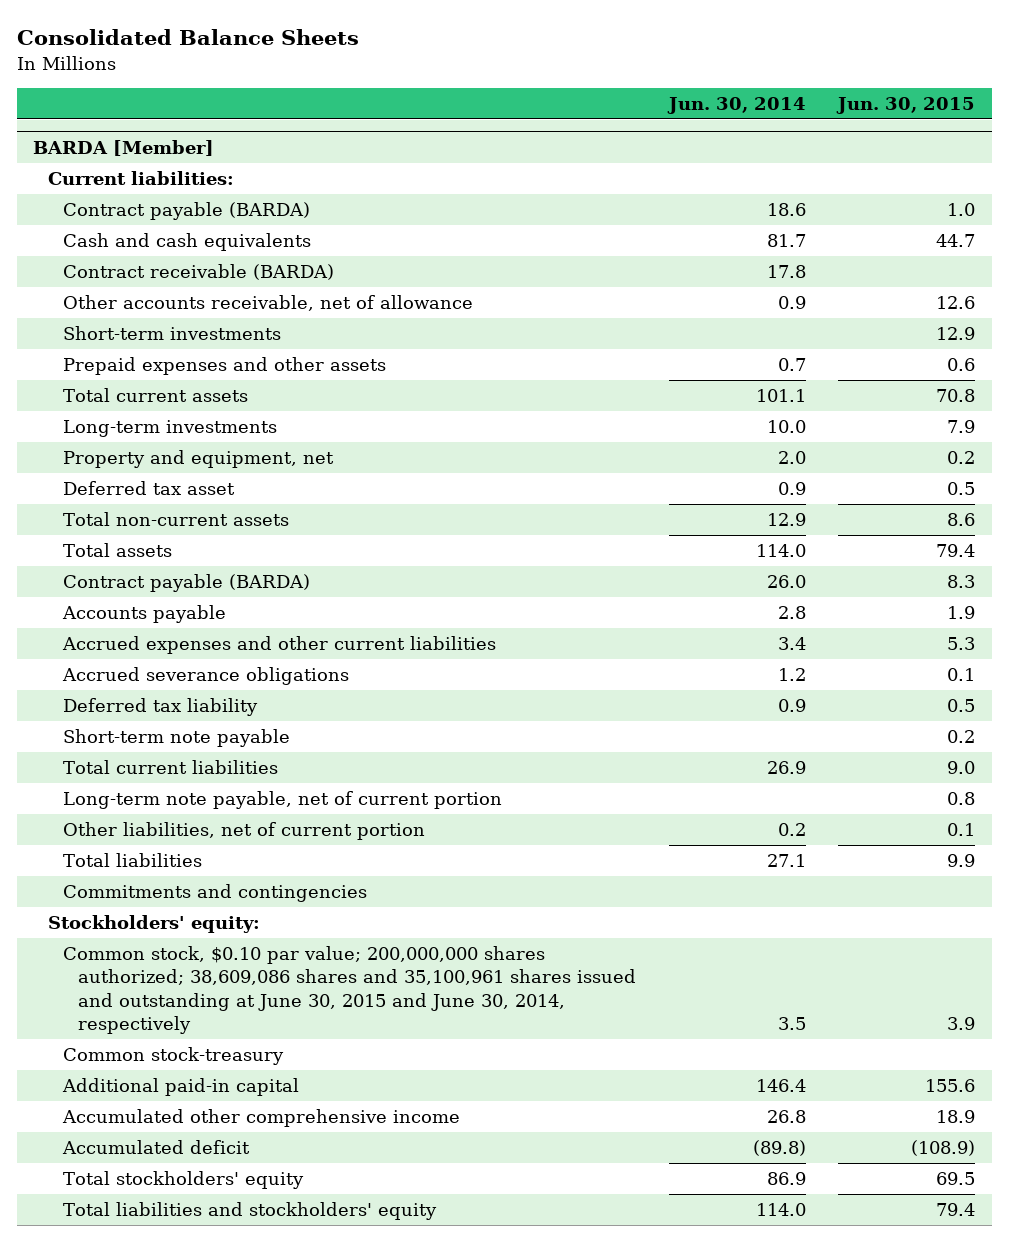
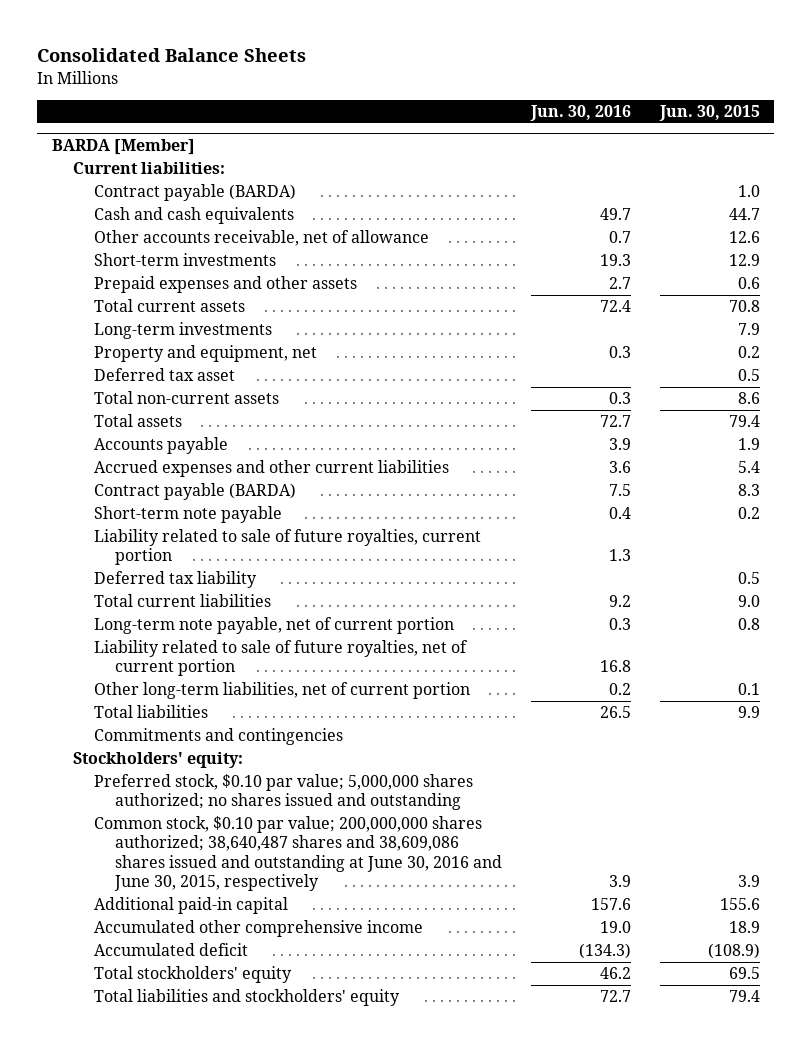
[666,97,806,115] Jun. 30, 2014 -> none
none -> [529,105,631,122] Jun. 30, 2016
[63,264,335,281] Contract receivable (BARDA) -> none
[62,667,350,686] Accrued severance obligations -> none
[947,637,976,651] 5.3 -> [737,461,760,474] 5.4
[63,574,311,593] Contract payable (BARDA) -> [93,483,296,501] Contract payable (BARDA)
none -> [93,529,481,566] Liability related to sale of future royalties, current portion
[63,698,259,717] Deferred tax liability -> [93,571,257,589] Deferred tax liability
none -> [93,640,468,677] Liability related to sale of future royalties, net of current portion
[63,822,426,841] Other liabilities, net of current portion -> [93,682,470,700] Other long-term liabilities, net of current portion
[63,1047,285,1066] Common stock-treasury -> none
none -> [93,774,473,811] Preferred stock, $0.10 par value; 5,000,000 shares authorized; no shares issued and outstanding
[63,946,636,1035] Common stock, $0.10 par value; 200,000,000 shares authorized; 38,609,086 shares and 35,100,961 shares issued and outstanding at June 30, 2015 and June 30, 2014, respectively -> [93,816,502,891] Common stock, $0.10 par value; 200,000,000 shares authorized; 38,640,487 shares and 38,609,086 shares issued and outstanding at June 30, 2016 and June 30, 2015, respectively

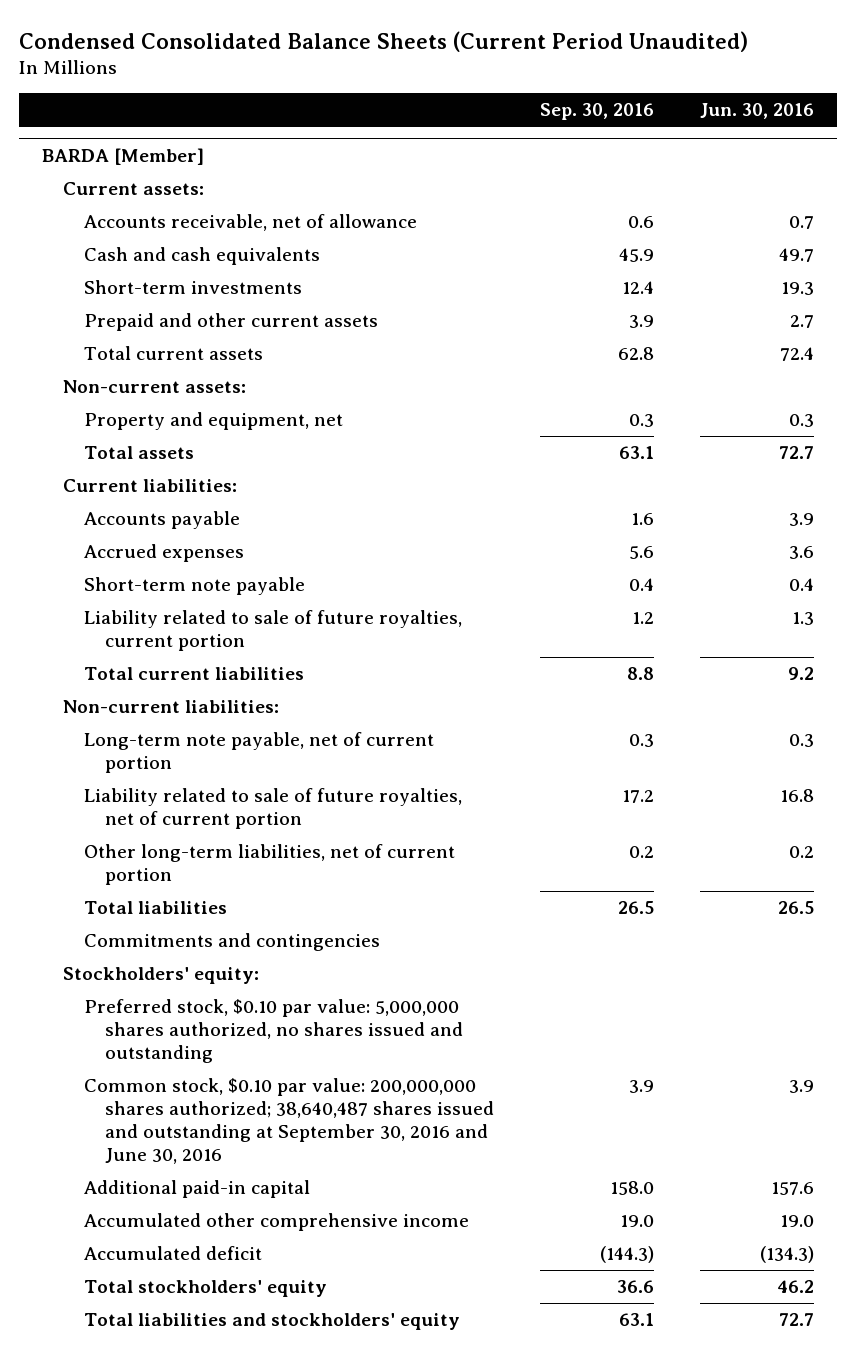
[37,48,307,63] Consolidated Balance Sheets -> [19,30,749,52] Condensed Consolidated Balance Sheets (Current Period Unaudited)
[658,105,760,122] Jun. 30, 2015 -> none
none -> [539,103,654,121] Sep. 30, 2016
[93,184,296,202] Contract payable (BARDA) -> none
none -> [62,182,204,196] Current assets:
none -> [83,214,417,232] Accounts receivable, net of allowance
[93,230,429,247] Other accounts receivable, net of allowance -> none
[93,276,357,294] Prepaid expenses and other assets -> [83,313,378,332] Prepaid and other current assets
[93,322,272,340] Long-term investments -> none
none -> [62,380,246,394] Non-current assets:
[93,368,235,382] Deferred tax asset -> none
[93,391,279,405] Total non-current assets -> none
[72,162,225,175] Current liabilities: -> [62,479,237,493] Current liabilities:
[93,483,296,501] Contract payable (BARDA) -> none
[93,460,449,478] Accrued expenses and other current liabilities -> [83,544,244,563] Accrued expenses
[93,571,257,589] Deferred tax liability -> none
none -> [62,700,279,714] Non-current liabilities:
[93,774,473,811] Preferred stock, $0.10 par value; 5,000,000 shares authorized; no shares issued and outstanding -> [83,999,463,1064] Preferred stock, $0.10 par value: 5,000,000 shares authorized, no shares issued and outstanding
[93,816,502,891] Common stock, $0.10 par value; 200,000,000 shares authorized; 38,640,487 shares and 38,609,086 shares issued and outstanding at June 30, 2016 and June 30, 2015, respectively -> [83,1078,494,1164] Common stock, $0.10 par value: 200,000,000 shares authorized; 38,640,487 shares issued and outstanding at September 30, 2016 and June 30, 2016

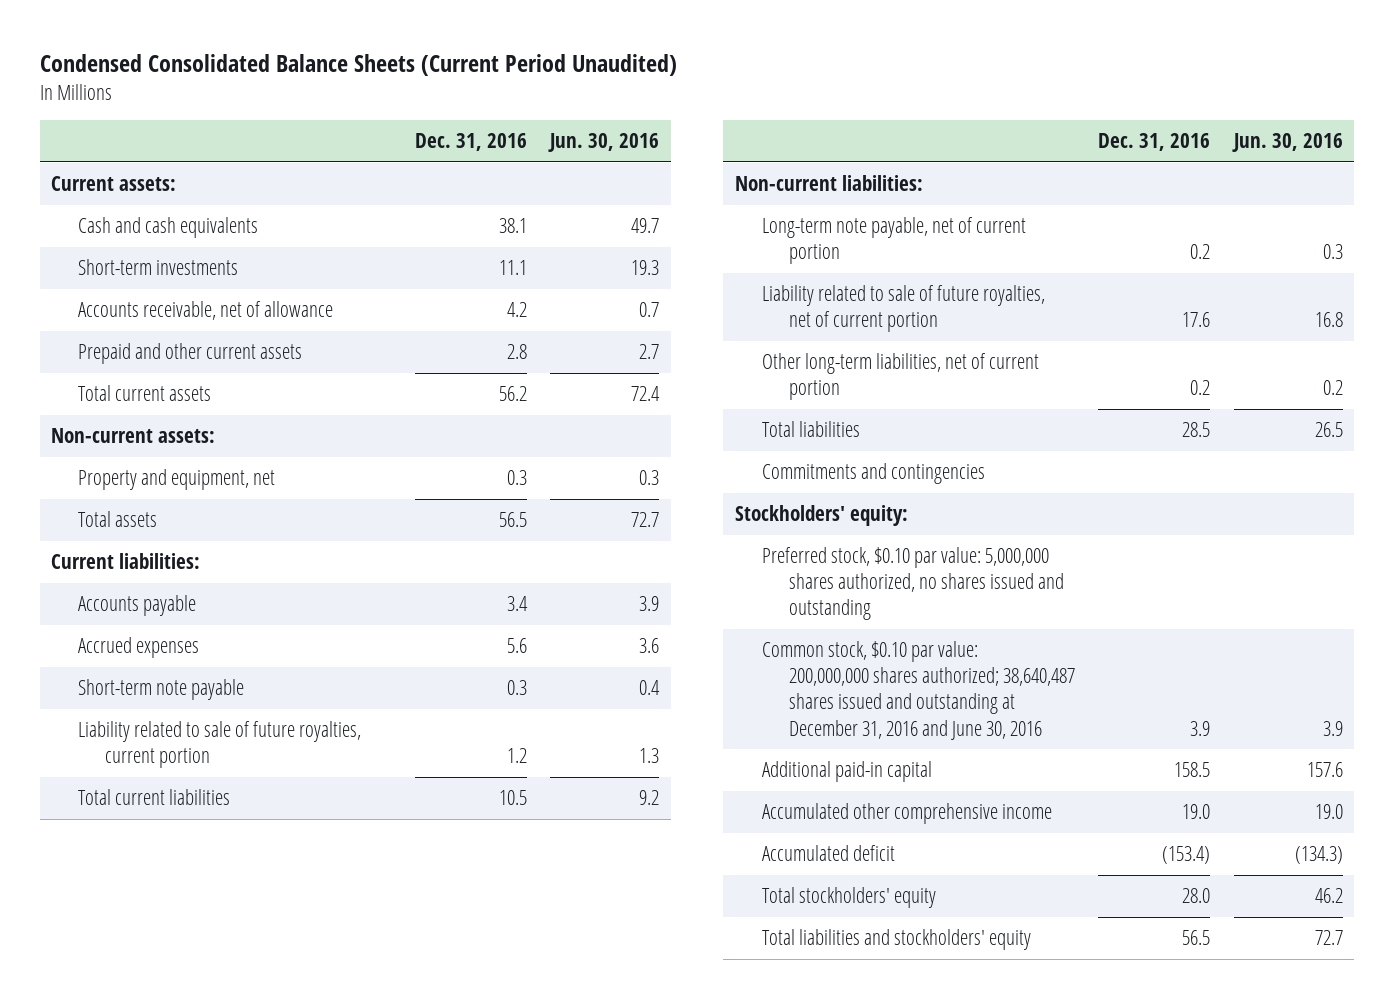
[539,103,654,121] Sep. 30, 2016 -> none
none -> [414,133,527,152] Dec. 31, 2016
[41,147,204,165] BARDA [Member] -> none
[83,214,417,232] Accounts receivable, net of allowance -> none
none -> [78,301,334,321] Accounts receivable, net of allowance
[83,1078,494,1164] Common stock, $0.10 par value: 200,000,000 shares authorized; 38,640,487 shares issued and outstanding at September 30, 2016 and June 30, 2016 -> [761,641,1075,740] Common stock, $0.10 par value: 200,000,000 shares authorized; 38,640,487 shares issued and outstanding at December 31, 2016 and June 30, 2016

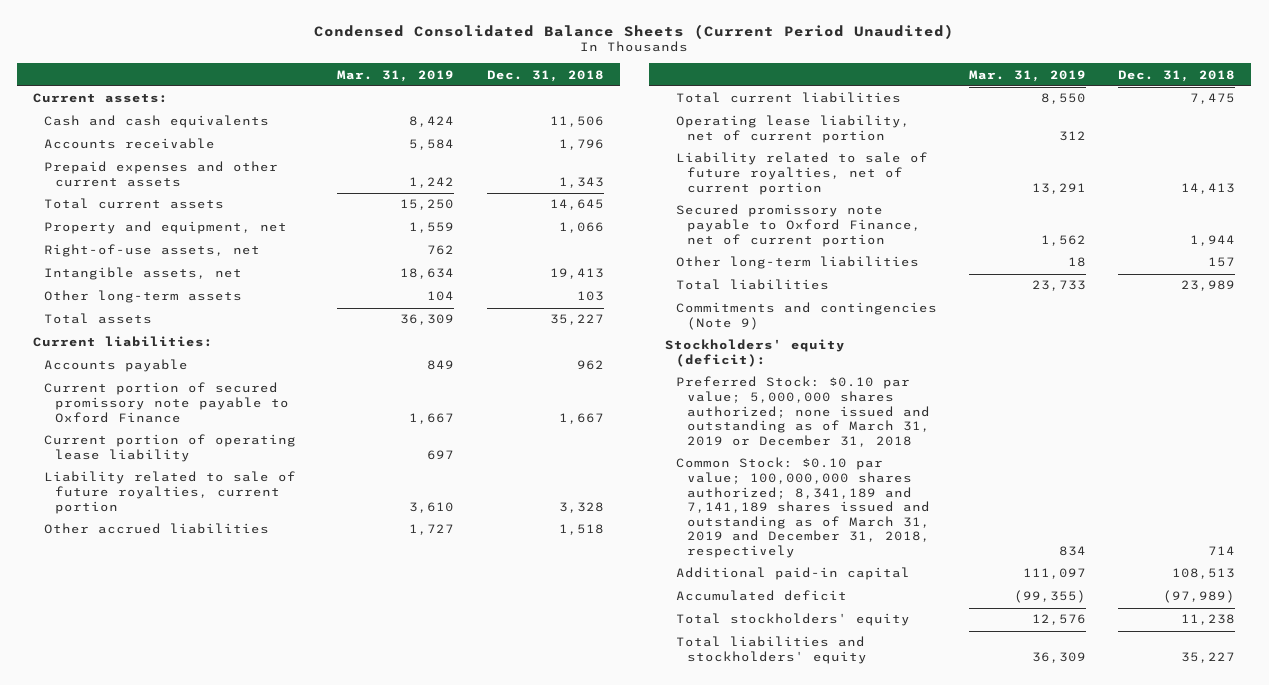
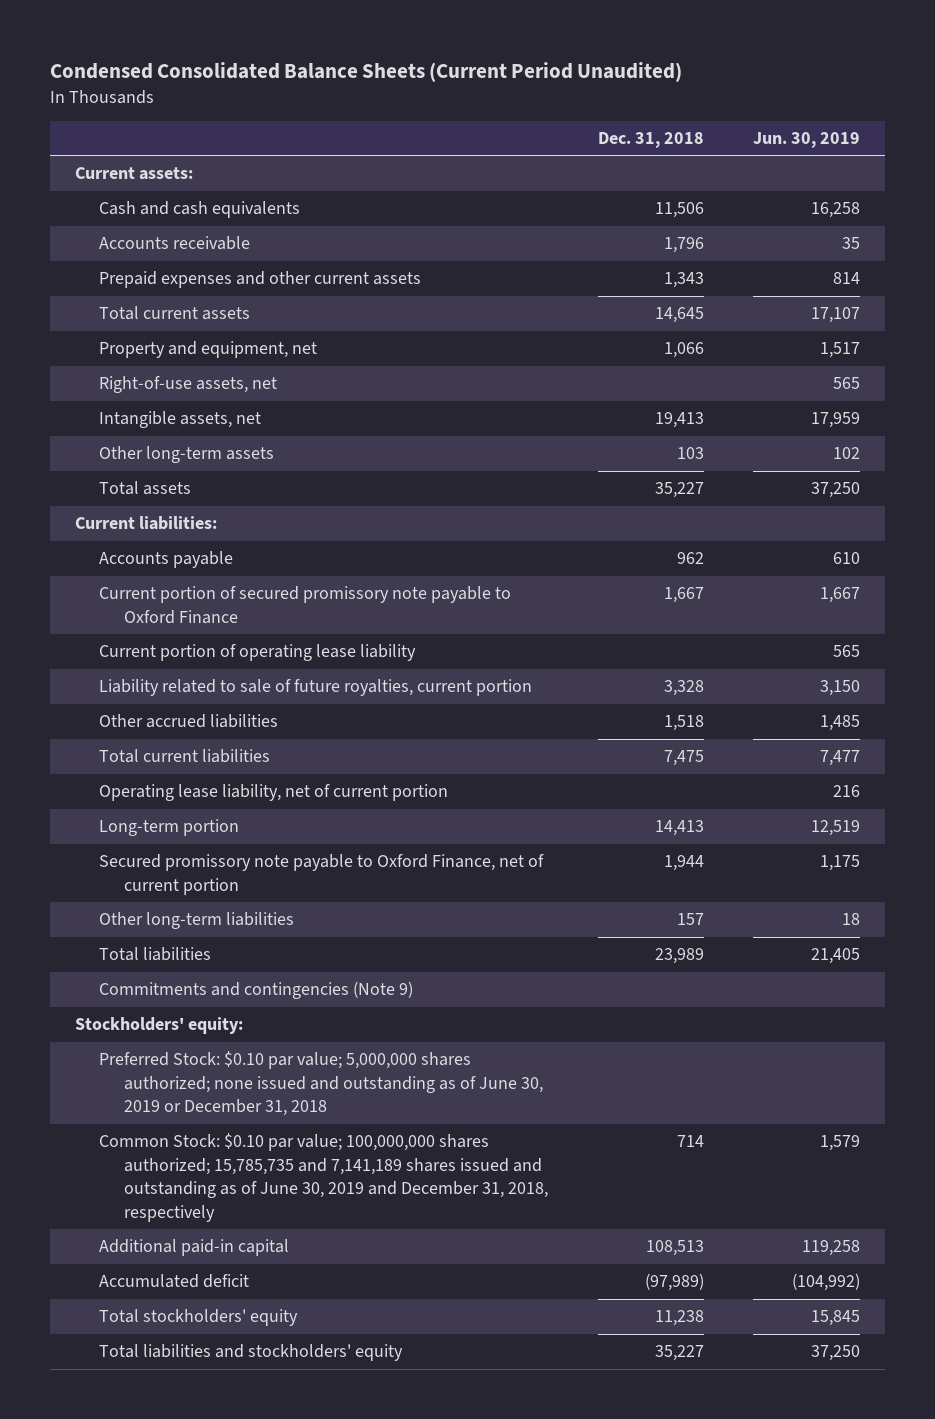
[337,69,455,82] Mar. 31, 2019 -> none
none -> [753,131,861,148] Jun. 30, 2019
[676,152,929,195] Liability related to sale of future royalties, net of current portion -> [99,819,240,837] Long-term portion
[665,339,846,367] Stockholders' equity (deficit): -> [74,1017,243,1035] Stockholders' equity:
[676,376,931,447] Preferred Stock: $0.10 par value; 5,000,000 shares authorized; none issued and outstanding as of March 31, 2019 or December 31, 2018 -> [99,1051,543,1117] Preferred Stock: $0.10 par value; 5,000,000 shares authorized; none issued and outstanding as of June 30, 2019 or December 31, 2018
[676,457,931,558] Common Stock: $0.10 par value; 100,000,000 shares authorized; 8,341,189 and 7,141,189 shares issued and outstanding as of March 31, 2019 and December 31, 2018, respectively -> [99,1133,548,1222] Common Stock: $0.10 par value; 100,000,000 shares authorized; 15,785,735 and 7,141,189 shares issued and outstanding as of June 30, 2019 and December 31, 2018, respectively

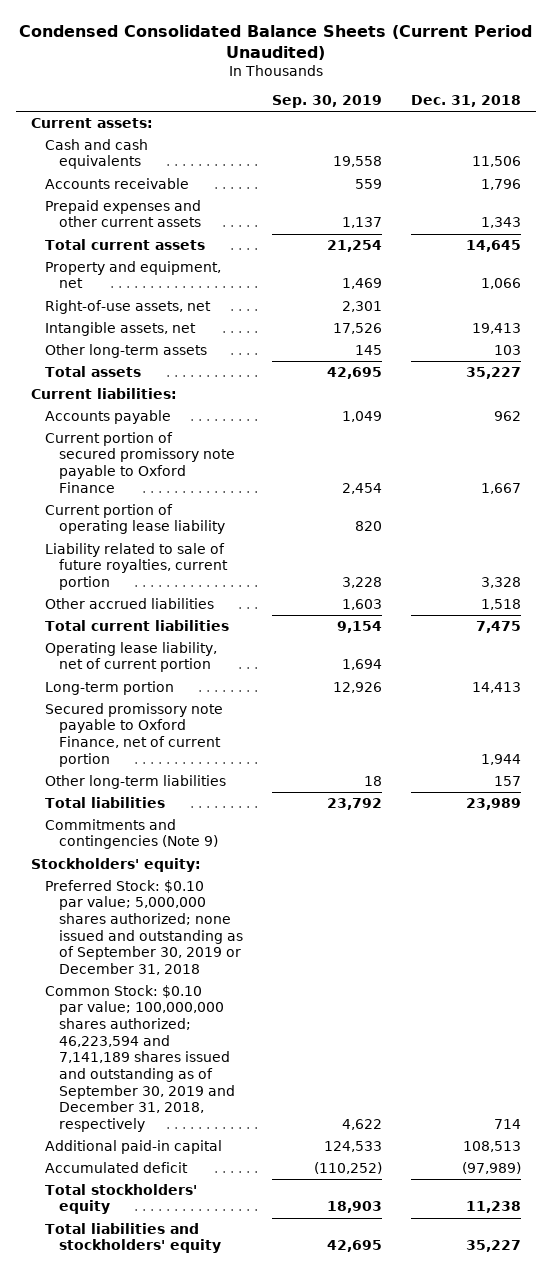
[753,131,861,148] Jun. 30, 2019 -> none
none -> [272,95,383,109] Sep. 30, 2019
[99,1051,543,1117] Preferred Stock: $0.10 par value; 5,000,000 shares authorized; none issued and outstanding as of June 30, 2019 or December 31, 2018 -> [44,879,244,975] Preferred Stock: $0.10 par value; 5,000,000 shares authorized; none issued and outstanding as of September 30, 2019 or December 31, 2018
[99,1133,548,1222] Common Stock: $0.10 par value; 100,000,000 shares authorized; 15,785,735 and 7,141,189 shares issued and outstanding as of June 30, 2019 and December 31, 2018, respectively -> [44,984,236,1132] Common Stock: $0.10 par value; 100,000,000 shares authorized; 46,223,594 and 7,141,189 shares issued and outstanding as of September 30, 2019 and December 31, 2018, respectively

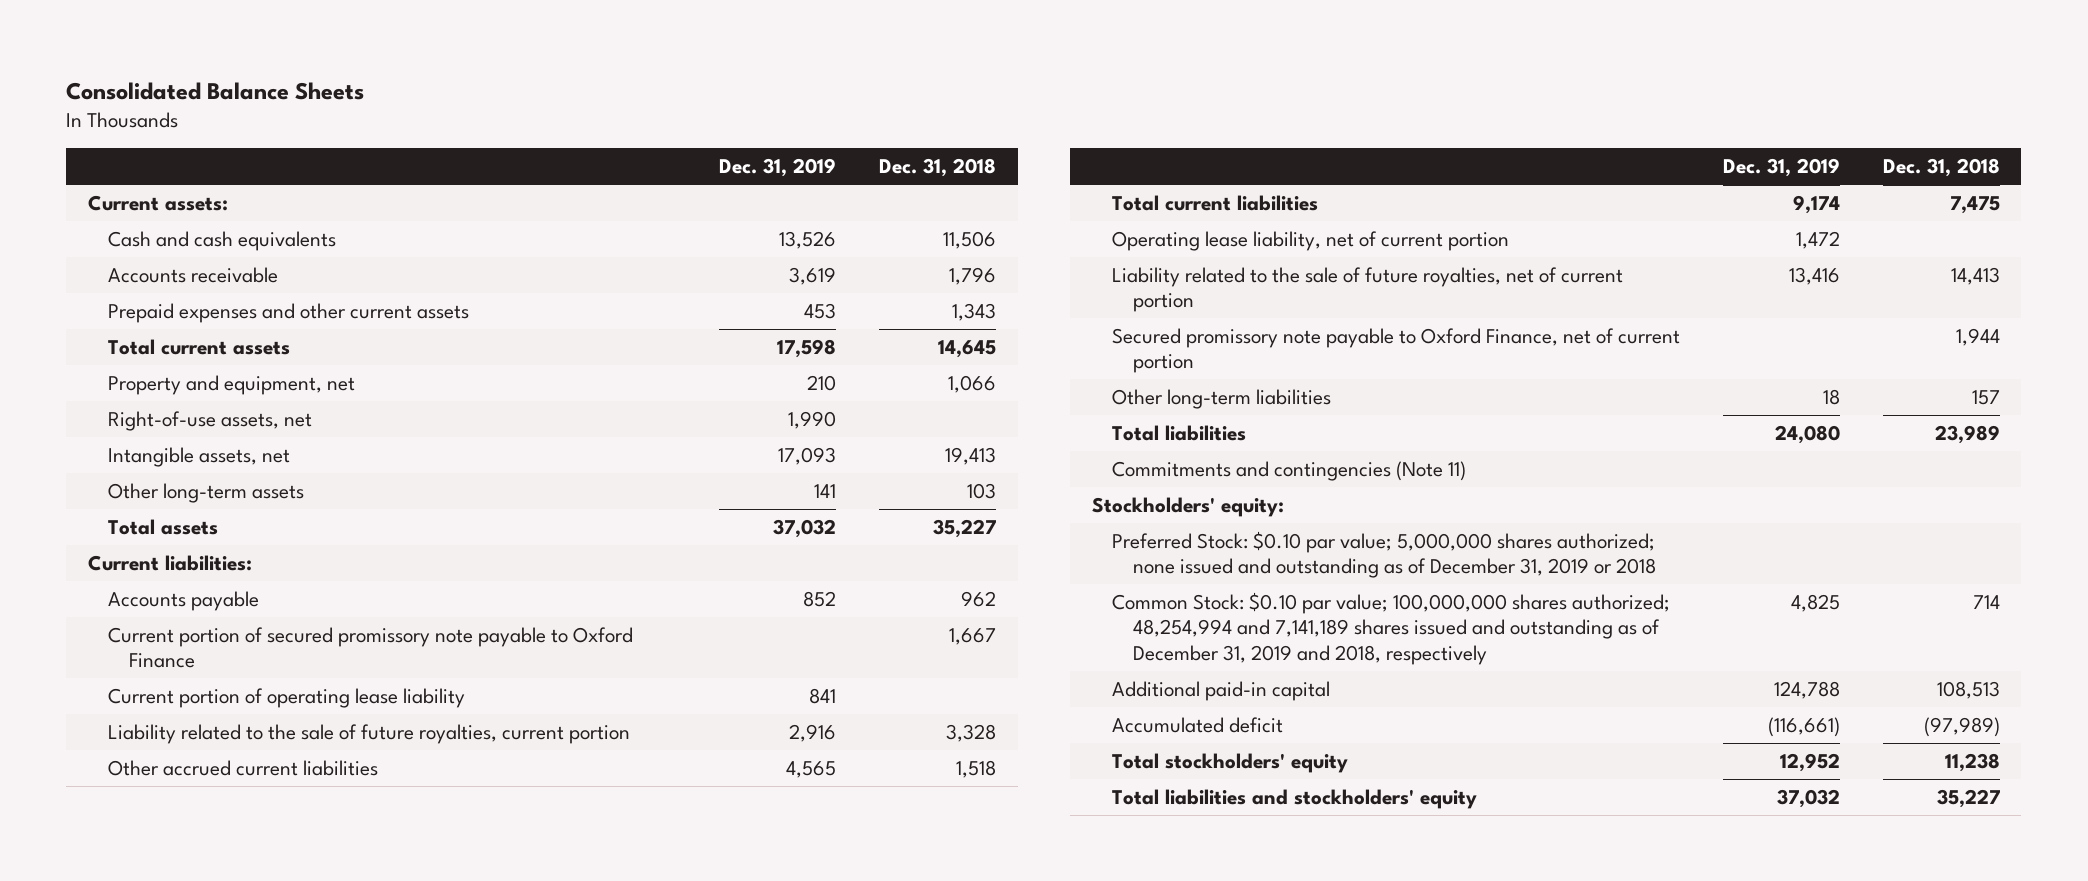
[18,24,532,60] Condensed Consolidated Balance Sheets (Current Period Unaudited) -> [66,82,365,101] Consolidated Balance Sheets
[272,95,383,109] Sep. 30, 2019 -> none
none -> [719,158,837,178] Dec. 31, 2019
[44,542,229,591] Liability related to sale of future royalties, current portion -> [108,723,631,744] Liability related to the sale of future royalties, current portion
[44,597,214,609] Other accrued liabilities -> [108,759,379,776] Other accrued current liabilities
[44,680,174,695] Long-term portion -> [1112,266,1624,313] Liability related to the sale of future royalties, net of current portion
[44,818,219,850] Commitments and contingencies (Note 9) -> [1112,460,1467,481] Commitments and contingencies (Note 11)
[44,879,244,975] Preferred Stock: $0.10 par value; 5,000,000 shares authorized; none issued and outstanding as of September 30, 2019 or December 31, 2018 -> [1112,530,1656,579] Preferred Stock: $0.10 par value; 5,000,000 shares authorized; none issued and outstanding as of December 31, 2019 or 2018
[44,984,236,1132] Common Stock: $0.10 par value; 100,000,000 shares authorized; 46,223,594 and 7,141,189 shares issued and outstanding as of September 30, 2019 and December 31, 2018, respectively -> [1112,591,1671,665] Common Stock: $0.10 par value; 100,000,000 shares authorized; 48,254,994 and 7,141,189 shares issued and outstanding as of December 31, 2019 and 2018, respectively

